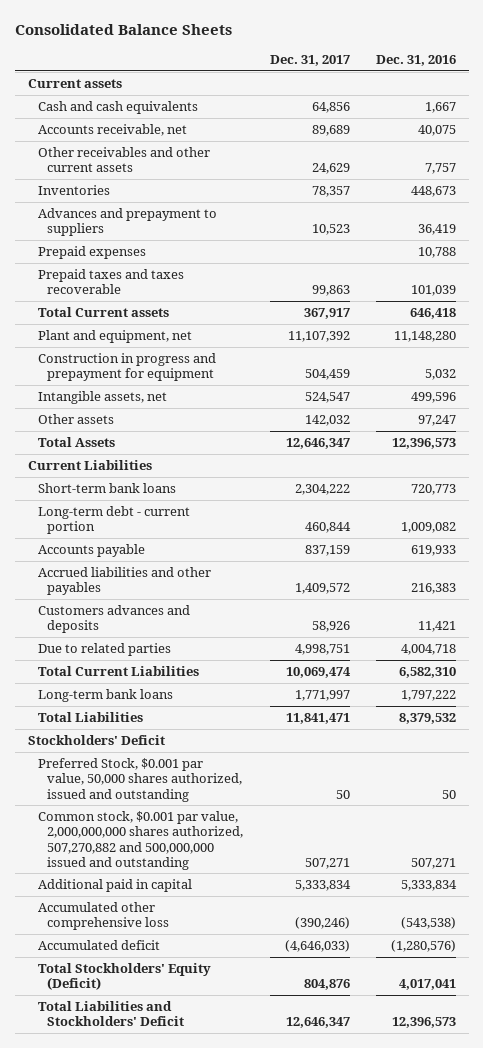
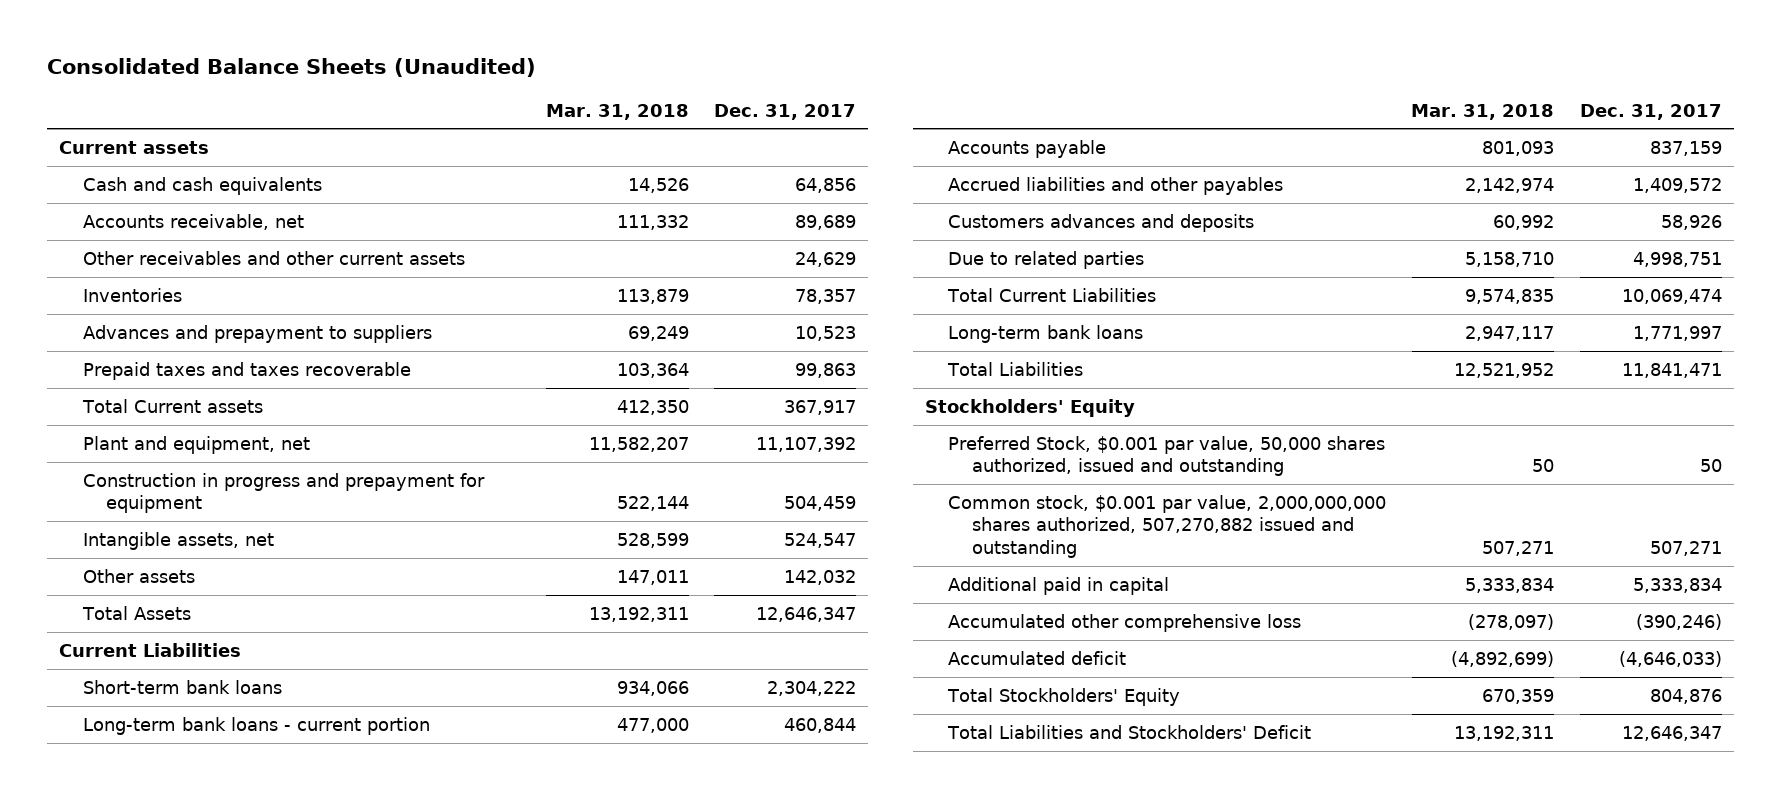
[14,23,232,35] Consolidated Balance Sheets -> [46,58,536,78] Consolidated Balance Sheets (Unaudited)
[375,55,456,67] Dec. 31, 2016 -> none
none -> [545,103,689,120] Mar. 31, 2018
[37,246,146,260] Prepaid expenses -> none
[37,506,190,535] Long-term debt - current portion -> [82,716,430,735] Long-term bank loans - current portion
[27,735,165,746] Stockholders' Deficit -> [925,398,1136,417] Stockholders' Equity
[37,811,244,870] Common stock, $0.001 par value, 2,000,000,000 shares authorized, 507,270,882 and 500,000,000 issued and outstanding -> [948,494,1387,559] Common stock, $0.001 par value, 2,000,000,000 shares authorized, 507,270,882 issued and outstanding
[37,963,211,991] Total Stockholders' Equity (Deficit) -> [947,687,1181,706] Total Stockholders' Equity

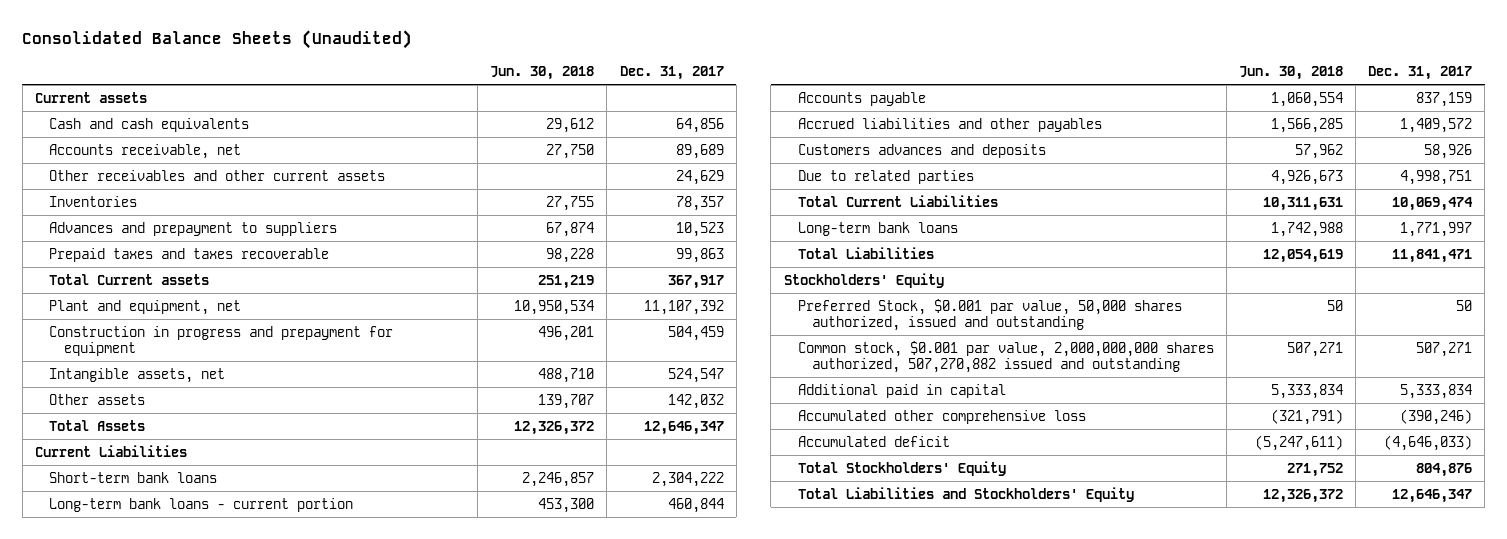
[545,103,689,120] Mar. 31, 2018 -> none
none -> [490,66,595,81] Jun. 30, 2018
[947,724,1312,739] Total Liabilities and Stockholders' Deficit -> [797,487,1134,503] Total Liabilities and Stockholders' Equity

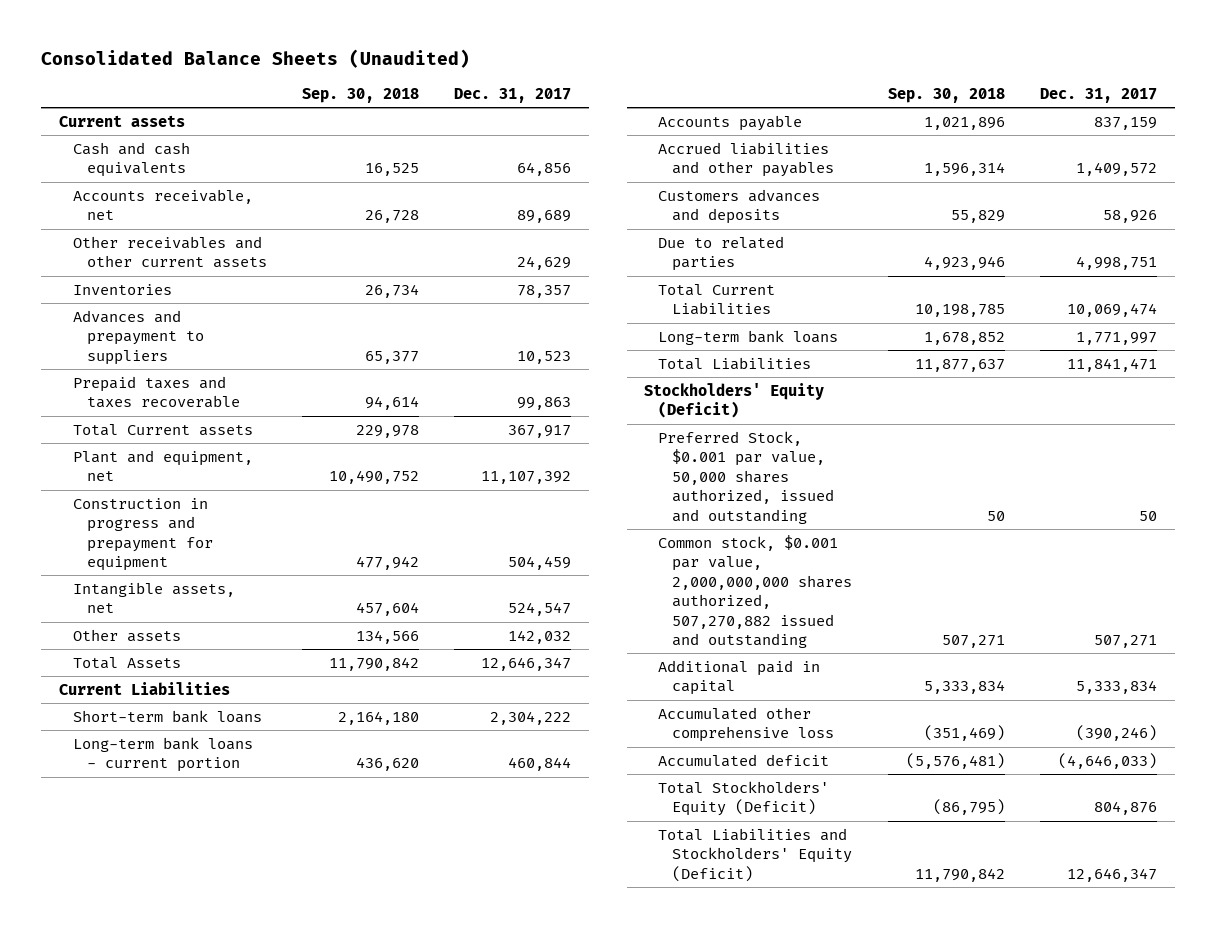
[490,66,595,81] Jun. 30, 2018 -> none
none -> [302,87,420,103] Sep. 30, 2018
[783,273,944,289] Stockholders' Equity -> [644,382,825,419] Stockholders' Equity (Deficit)
[797,461,1006,477] Total Stockholders' Equity -> [658,780,830,817] Total Stockholders' Equity (Deficit)
[797,487,1134,503] Total Liabilities and Stockholders' Equity -> [658,827,853,882] Total Liabilities and Stockholders' Equity (Deficit)

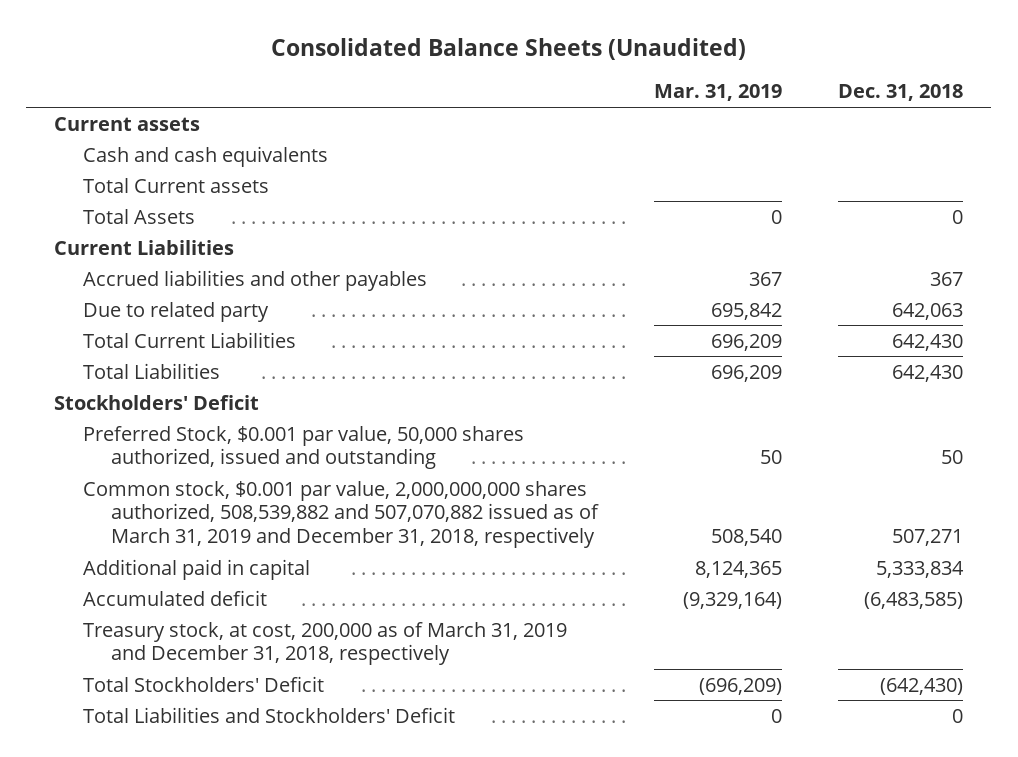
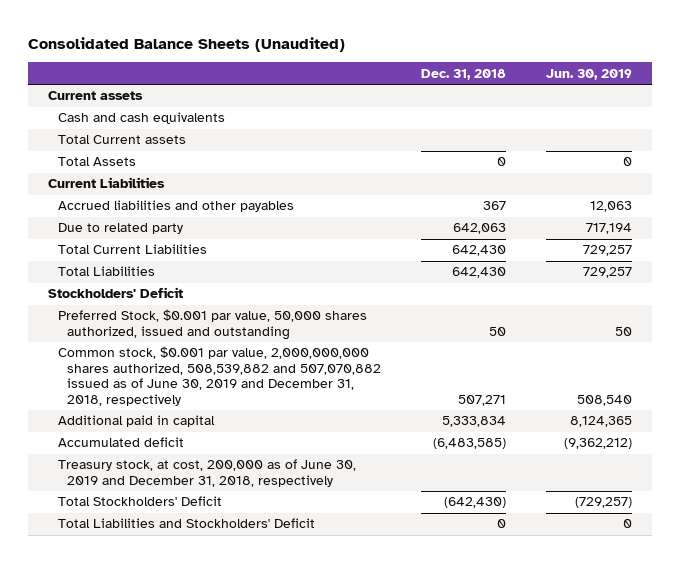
[654,84,783,102] Mar. 31, 2019 -> none
none -> [545,68,632,80] Jun. 30, 2019
[82,480,600,548] Common stock, $0.001 par value, 2,000,000,000 shares authorized, 508,539,882 and 507,070,882 issued as of March 31, 2019 and December 31, 2018, respectively -> [57,346,382,407] Common stock, $0.001 par value, 2,000,000,000 shares authorized, 508,539,882 and 507,070,882 issued as of June 30, 2019 and December 31, 2018, respectively
[82,621,567,666] Treasury stock, at cost, 200,000 as of March 31, 2019 and December 31, 2018, respectively -> [57,459,356,487] Treasury stock, at cost, 200,000 as of June 30, 2019 and December 31, 2018, respectively

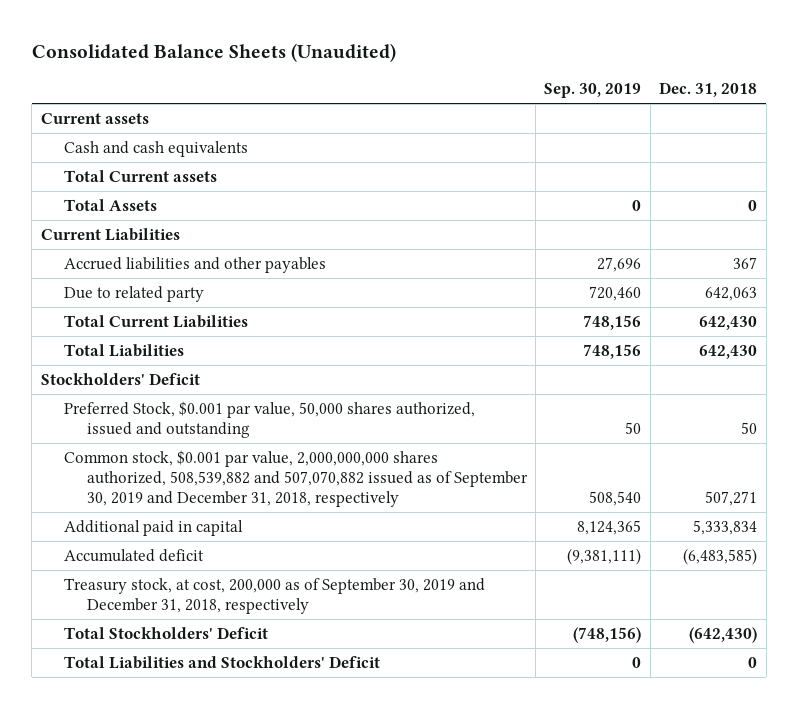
[545,68,632,80] Jun. 30, 2019 -> none
none -> [544,83,642,99] Sep. 30, 2019
[57,346,382,407] Common stock, $0.001 par value, 2,000,000,000 shares authorized, 508,539,882 and 507,070,882 issued as of June 30, 2019 and December 31, 2018, respectively -> [63,449,528,508] Common stock, $0.001 par value, 2,000,000,000 shares authorized, 508,539,882 and 507,070,882 issued as of September 30, 2019 and December 31, 2018, respectively
[57,459,356,487] Treasury stock, at cost, 200,000 as of June 30, 2019 and December 31, 2018, respectively -> [63,577,485,615] Treasury stock, at cost, 200,000 as of September 30, 2019 and December 31, 2018, respectively

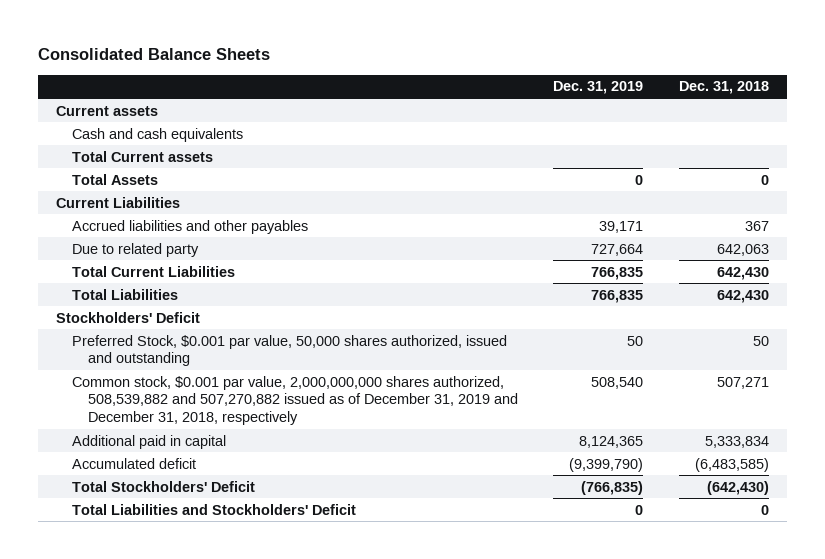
[31,42,396,62] Consolidated Balance Sheets (Unaudited) -> [38,48,271,61] Consolidated Balance Sheets
[544,83,642,99] Sep. 30, 2019 -> none
none -> [553,81,644,95] Dec. 31, 2019
[63,449,528,508] Common stock, $0.001 par value, 2,000,000,000 shares authorized, 508,539,882 and 507,070,882 issued as of September 30, 2019 and December 31, 2018, respectively -> [71,375,519,425] Common stock, $0.001 par value, 2,000,000,000 shares authorized, 508,539,882 and 507,270,882 issued as of December 31, 2019 and December 31, 2018, respectively
[63,577,485,615] Treasury stock, at cost, 200,000 as of September 30, 2019 and December 31, 2018, respectively -> none

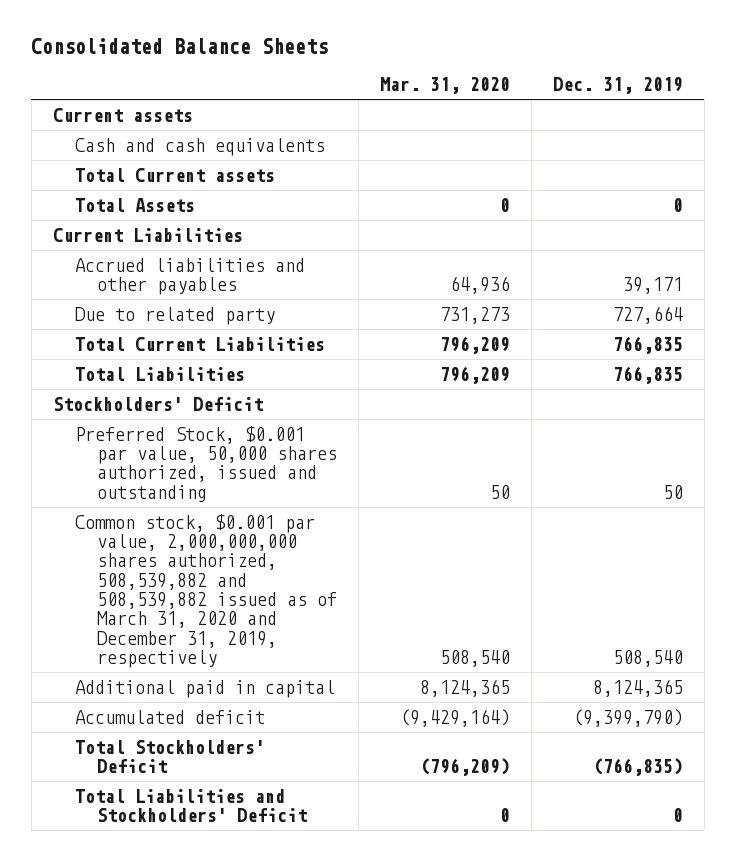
[678,81,769,95] Dec. 31, 2018 -> none
none -> [379,77,510,95] Mar. 31, 2020
[71,375,519,425] Common stock, $0.001 par value, 2,000,000,000 shares authorized, 508,539,882 and 507,270,882 issued as of December 31, 2019 and December 31, 2018, respectively -> [74,513,337,668] Common stock, $0.001 par value, 2,000,000,000 shares authorized, 508,539,882 and 508,539,882 issued as of March 31, 2020 and December 31, 2019, respectively

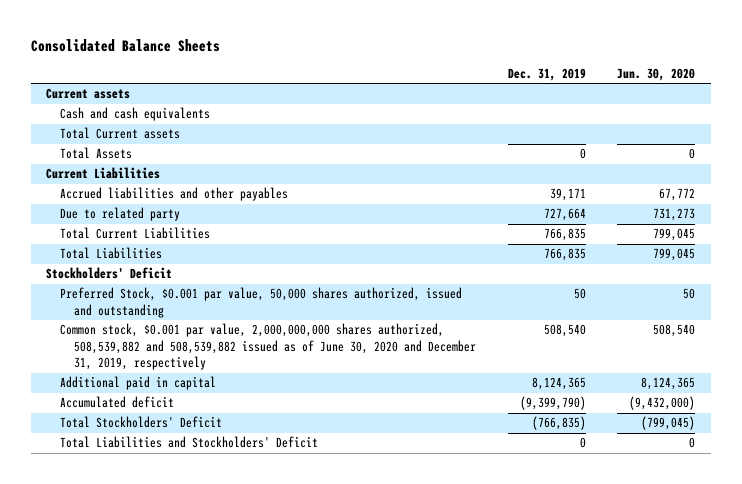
[379,77,510,95] Mar. 31, 2020 -> none
none -> [617,67,696,81] Jun. 30, 2020
[74,513,337,668] Common stock, $0.001 par value, 2,000,000,000 shares authorized, 508,539,882 and 508,539,882 issued as of March 31, 2020 and December 31, 2019, respectively -> [60,323,476,371] Common stock, $0.001 par value, 2,000,000,000 shares authorized, 508,539,882 and 508,539,882 issued as of June 30, 2020 and December 31, 2019, respectively

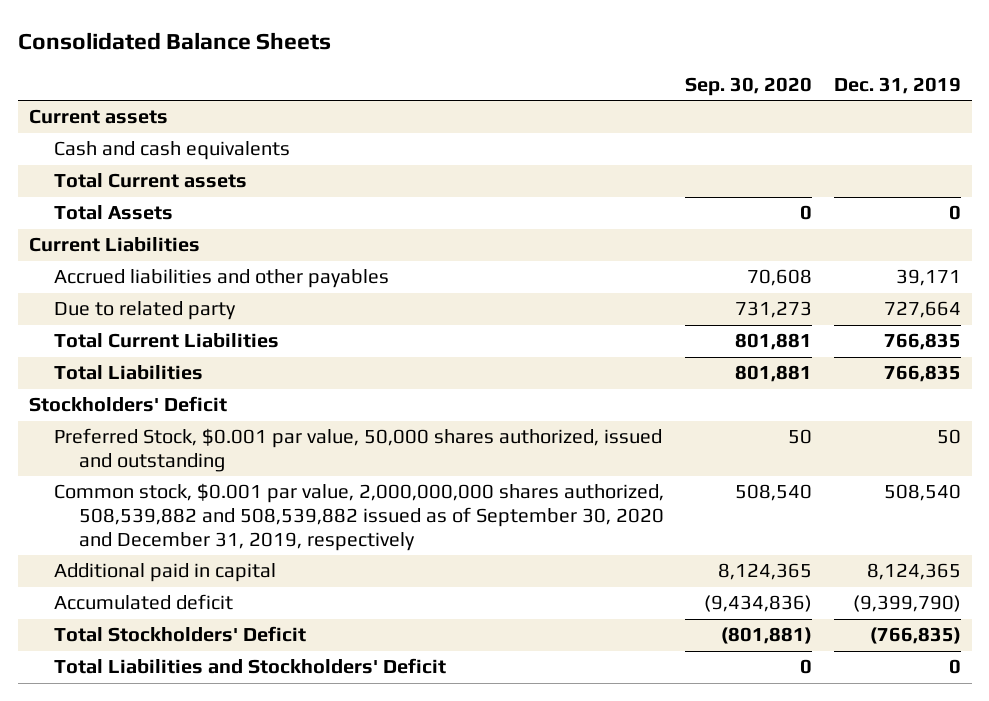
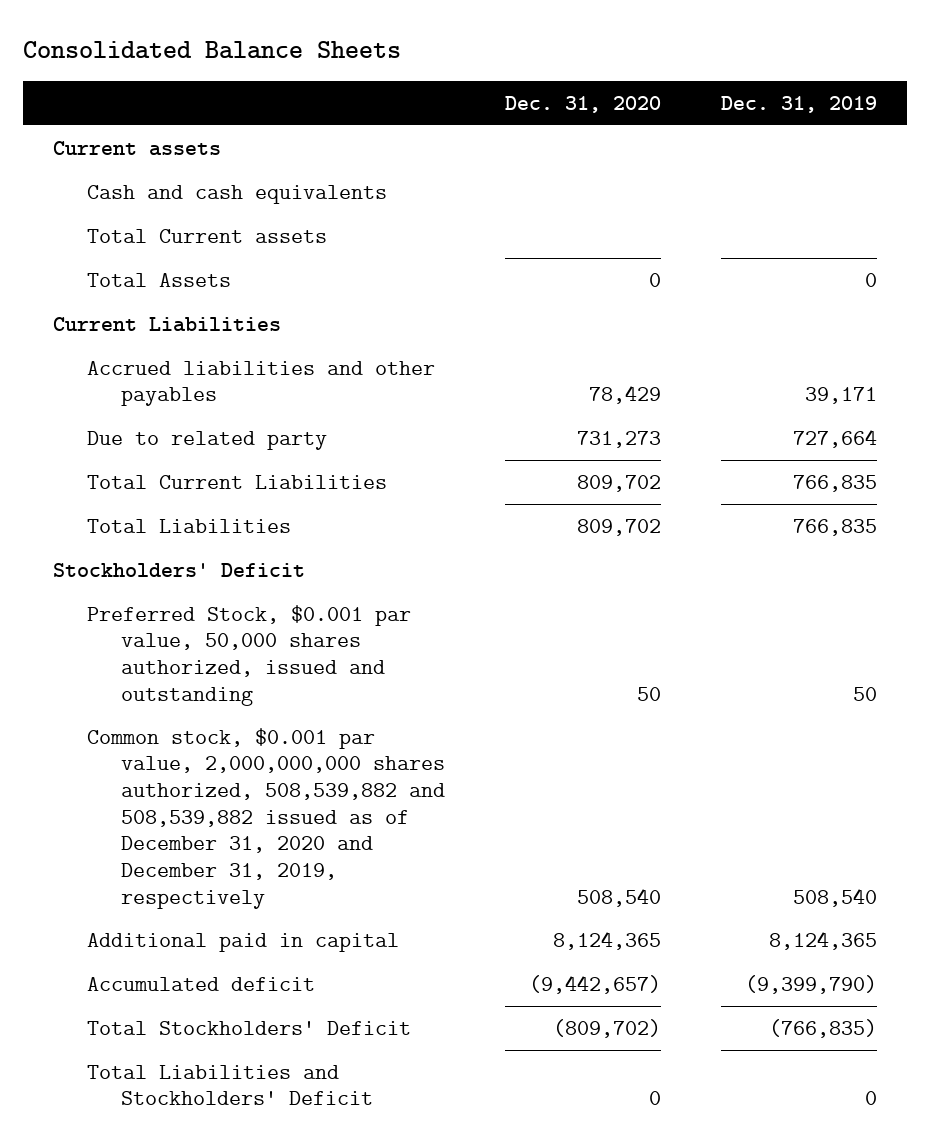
[685,77,813,97] Sep. 30, 2020 -> none
none -> [504,96,661,114] Dec. 31, 2020
[53,483,664,551] Common stock, $0.001 par value, 2,000,000,000 shares authorized, 508,539,882 and 508,539,882 issued as of September 30, 2020 and December 31, 2019, respectively -> [86,727,445,909] Common stock, $0.001 par value, 2,000,000,000 shares authorized, 508,539,882 and 508,539,882 issued as of December 31, 2020 and December 31, 2019, respectively

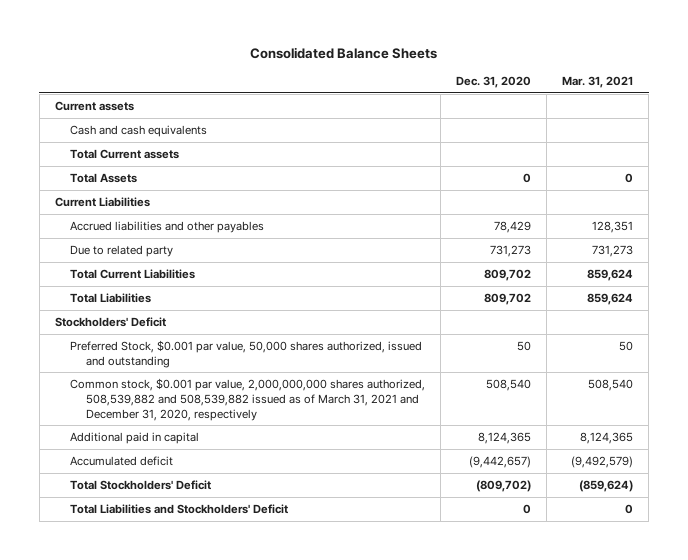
[721,96,878,114] Dec. 31, 2019 -> none
none -> [562,76,634,89] Mar. 31, 2021
[86,727,445,909] Common stock, $0.001 par value, 2,000,000,000 shares authorized, 508,539,882 and 508,539,882 issued as of December 31, 2020 and December 31, 2019, respectively -> [70,377,426,421] Common stock, $0.001 par value, 2,000,000,000 shares authorized, 508,539,882 and 508,539,882 issued as of March 31, 2021 and December 31, 2020, respectively

